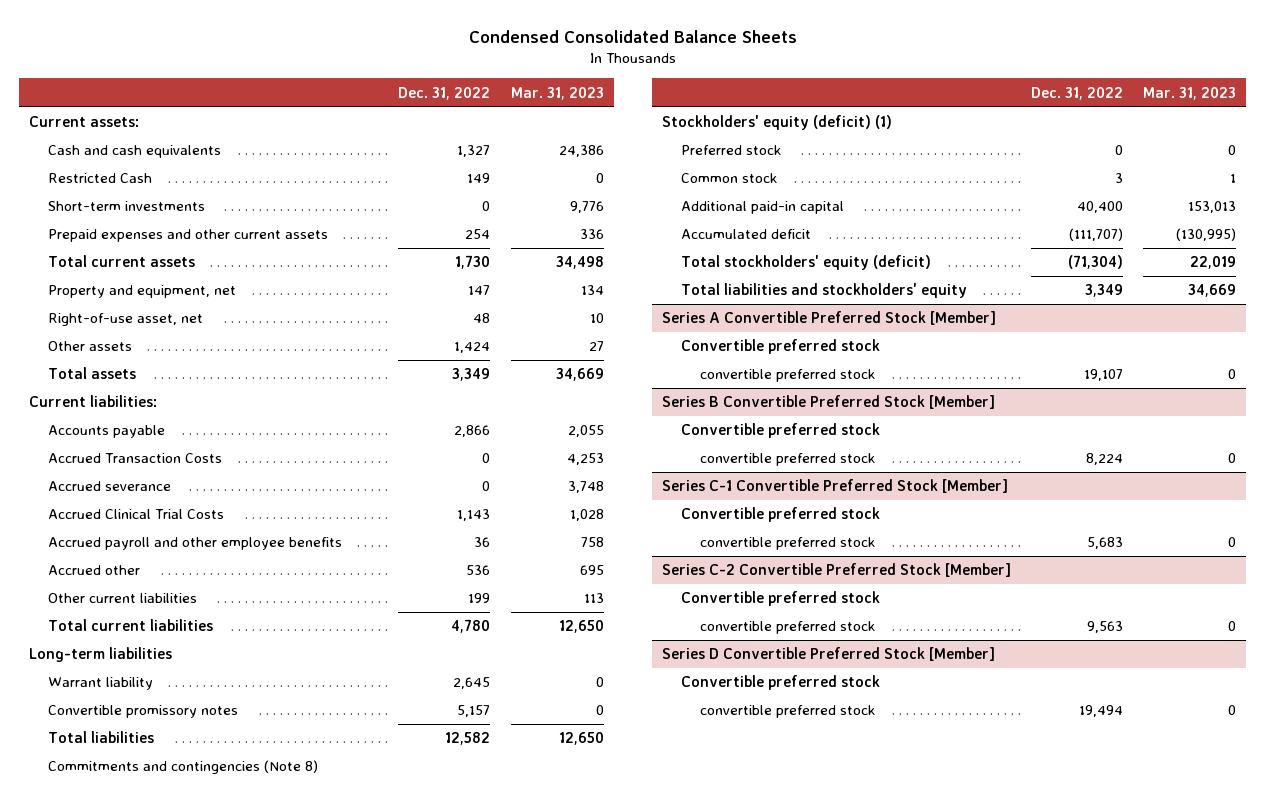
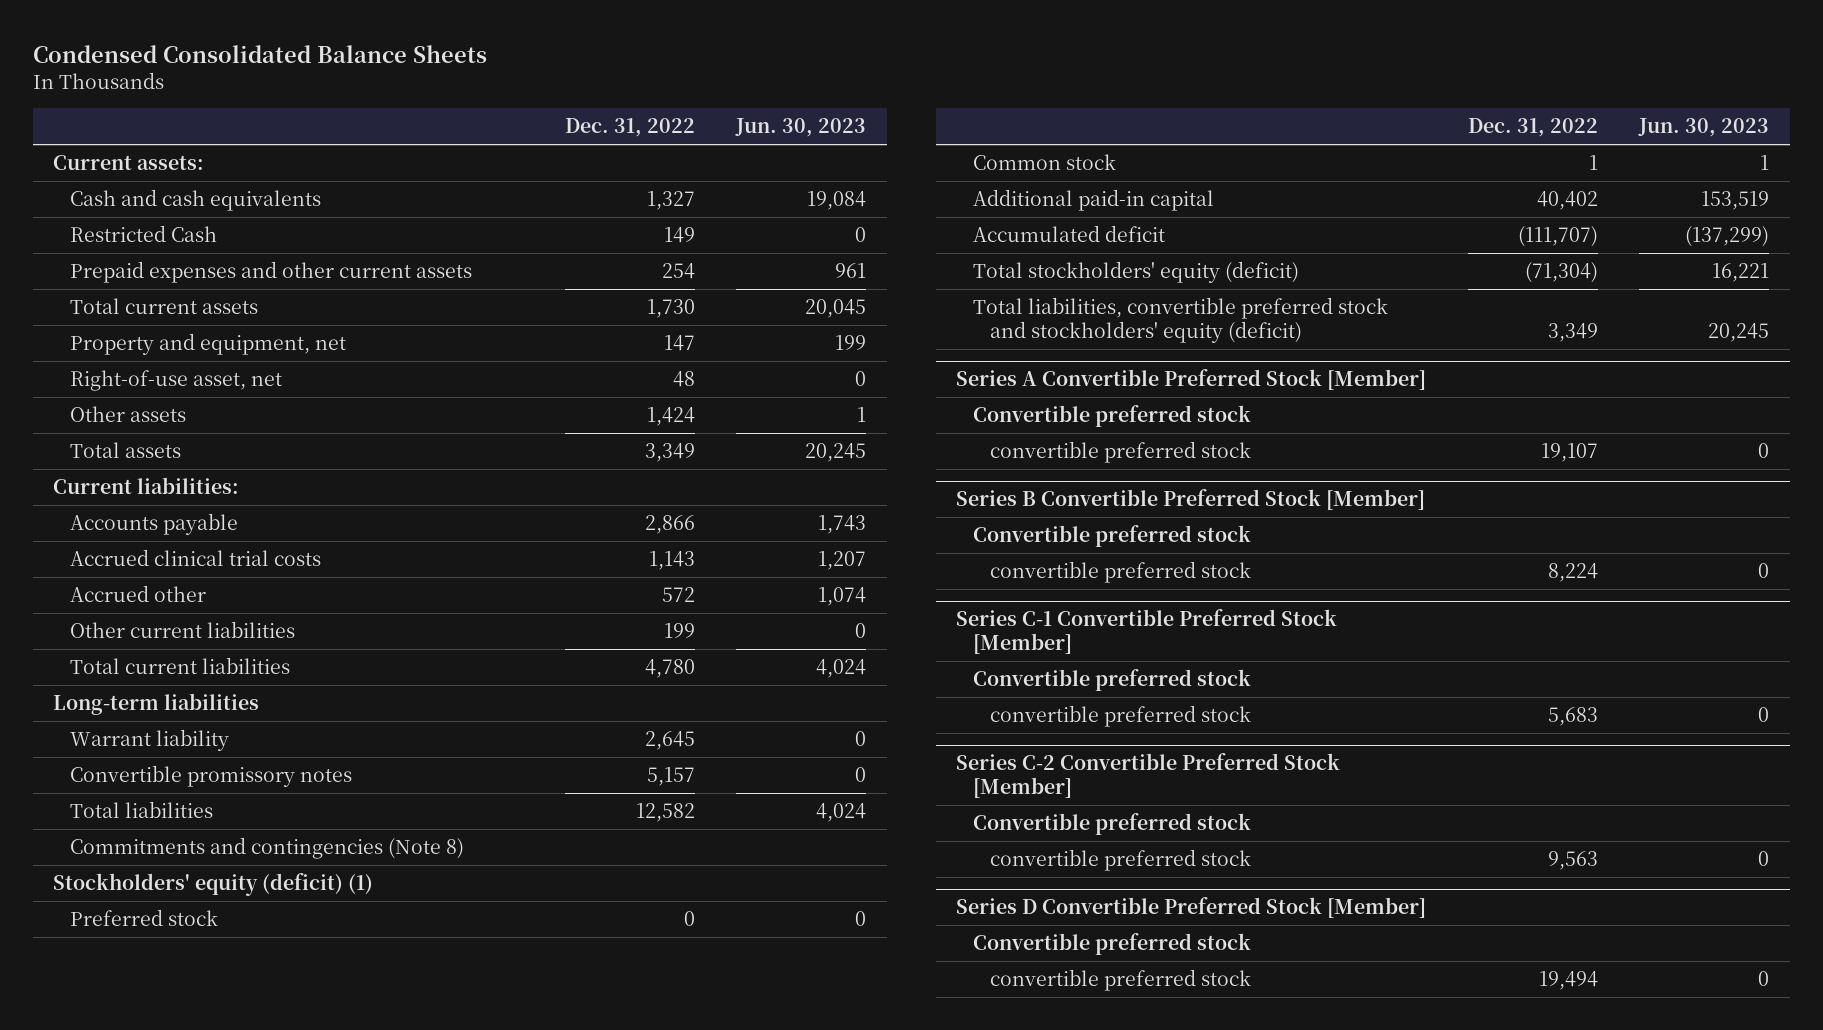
[510,86,604,100] Mar. 31, 2023 -> none
none -> [735,118,867,138] Jun. 30, 2023
[48,201,206,212] Short-term investments -> none
[48,453,223,464] Accrued Transaction Costs -> none
[48,481,172,492] Accrued severance -> none
[48,537,343,551] Accrued payroll and other employee benefits -> none
[48,509,225,520] Accrued Clinical Trial Costs -> [70,549,322,567] Accrued clinical trial costs
[466,565,491,576] 536 -> [661,587,695,603] 572
[1115,173,1124,184] 3 -> [1588,155,1598,171] 1
[1077,201,1124,214] 40,400 -> [1536,191,1598,211] 40,402
[681,283,968,299] Total liabilities and stockholders' equity -> [973,297,1389,344] Total liabilities, convertible preferred stock and stockholders' equity (deficit)

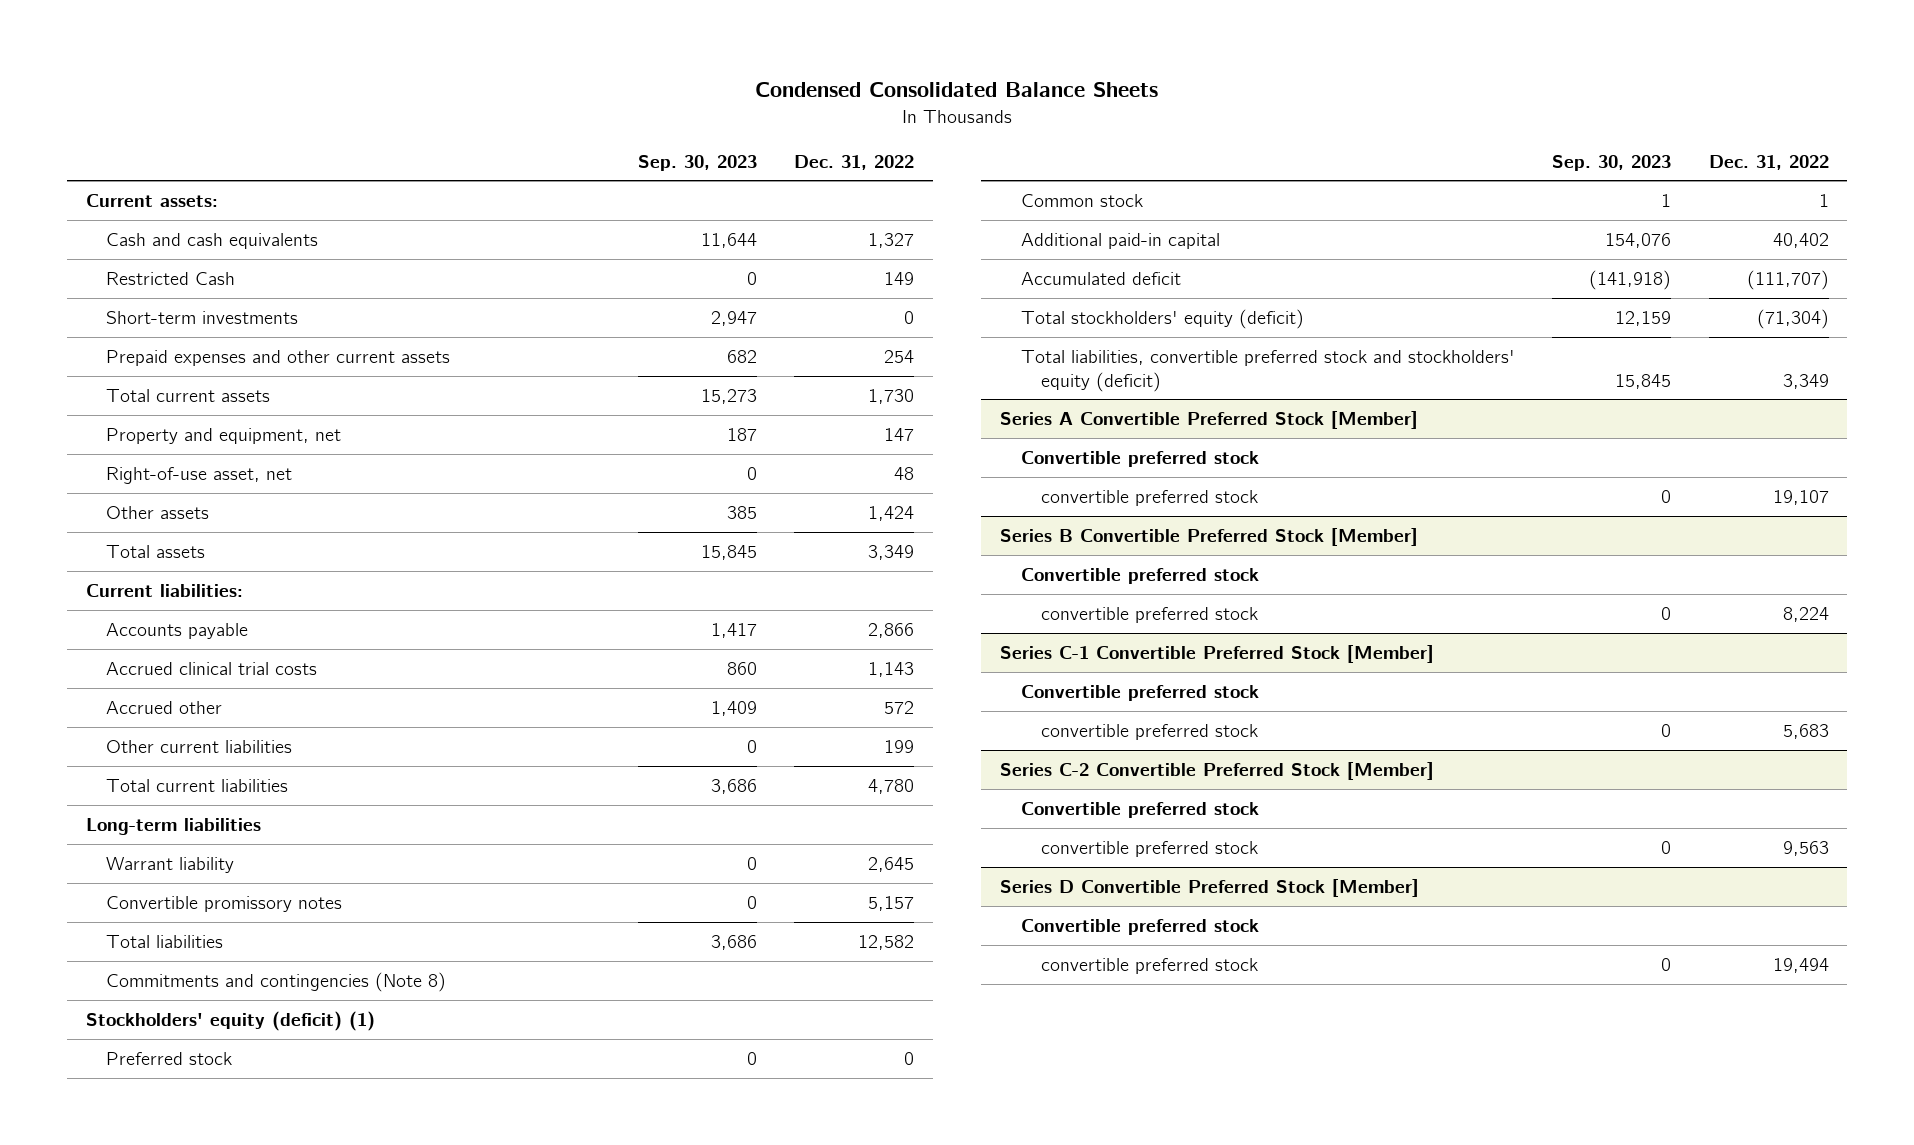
[735,118,867,138] Jun. 30, 2023 -> none
none -> [637,154,757,171] Sep. 30, 2023
none -> [106,310,299,324] Short-term investments

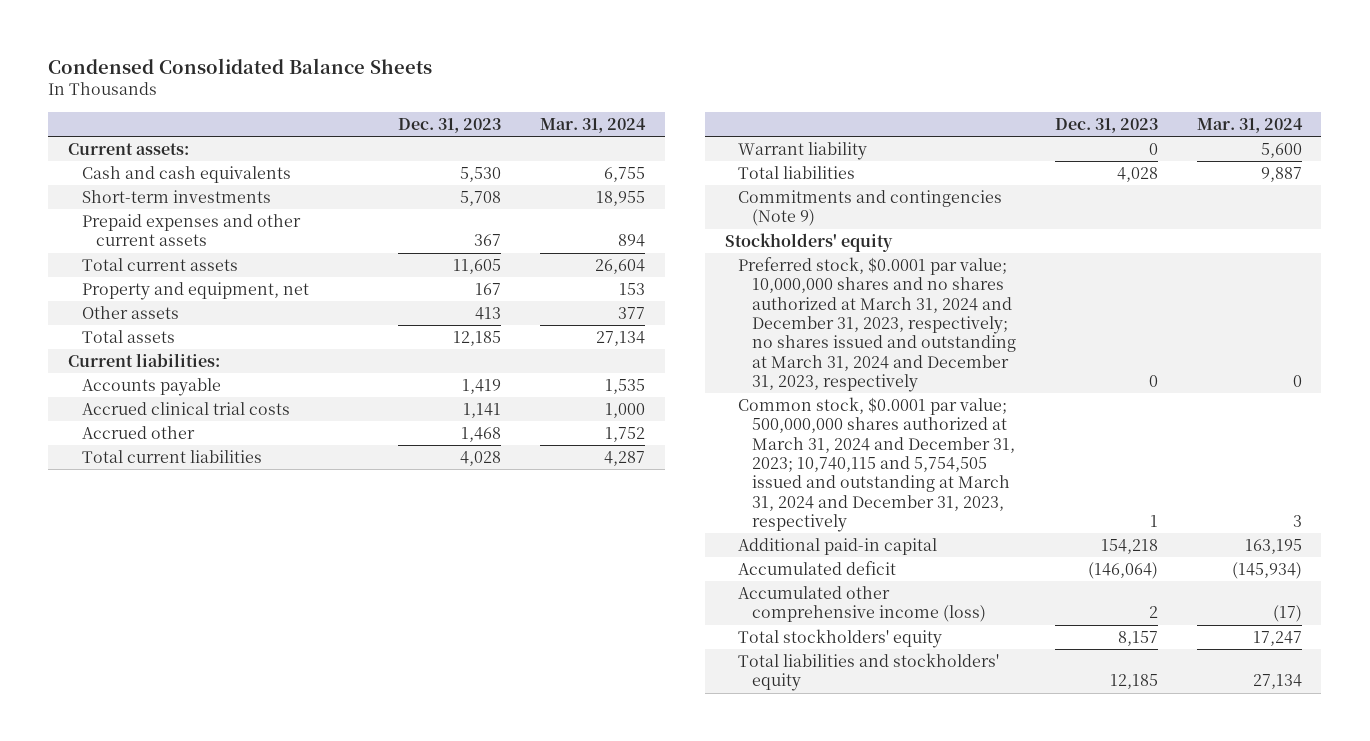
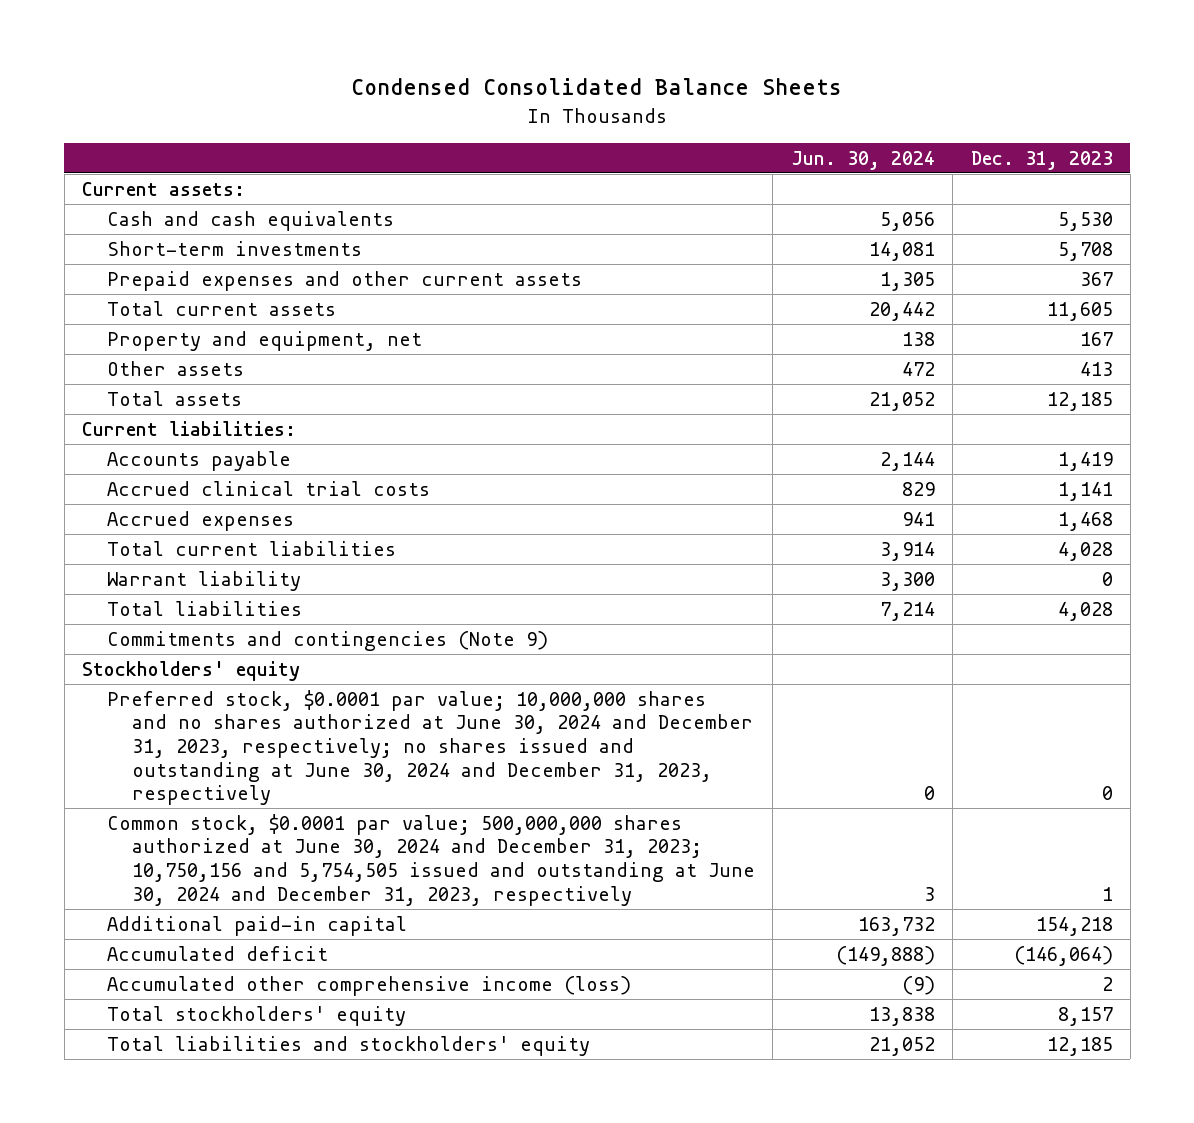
[540,117,647,133] Mar. 31, 2024 -> none
none -> [790,150,935,170] Jun. 30, 2024
[81,426,195,440] Accrued other -> [106,510,294,531] Accrued expenses
[738,257,1017,393] Preferred stock, $0.0001 par value; 10,000,000 shares and no shares authorized at March 31, 2024 and December 31, 2023, respectively; no shares issued and outstanding at March 31, 2024 and December 31, 2023, respectively -> [106,689,754,806] Preferred stock, $0.0001 par value; 10,000,000 shares and no shares authorized at June 30, 2024 and December 31, 2023, respectively; no shares issued and outstanding at June 30, 2024 and December 31, 2023, respectively
[738,397,1016,533] Common stock, $0.0001 par value; 500,000,000 shares authorized at March 31, 2024 and December 31, 2023; 10,740,115 and 5,754,505 issued and outstanding at March 31, 2024 and December 31, 2023, respectively -> [106,813,756,906] Common stock, $0.0001 par value; 500,000,000 shares authorized at June 30, 2024 and December 31, 2023; 10,750,156 and 5,754,505 issued and outstanding at June 30, 2024 and December 31, 2023, respectively

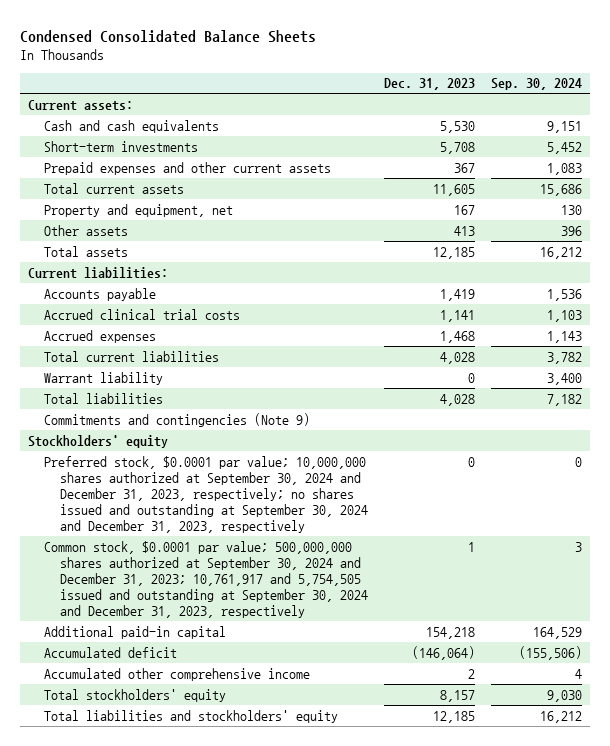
[790,150,935,170] Jun. 30, 2024 -> none
none -> [490,78,582,91] Sep. 30, 2024
[106,689,754,806] Preferred stock, $0.0001 par value; 10,000,000 shares and no shares authorized at June 30, 2024 and December 31, 2023, respectively; no shares issued and outstanding at June 30, 2024 and December 31, 2023, respectively -> [43,455,368,534] Preferred stock, $0.0001 par value; 10,000,000 shares authorized at September 30, 2024 and December 31, 2023, respectively; no shares issued and outstanding at September 30, 2024 and December 31, 2023, respectively
[106,813,756,906] Common stock, $0.0001 par value; 500,000,000 shares authorized at June 30, 2024 and December 31, 2023; 10,750,156 and 5,754,505 issued and outstanding at June 30, 2024 and December 31, 2023, respectively -> [43,540,368,619] Common stock, $0.0001 par value; 500,000,000 shares authorized at September 30, 2024 and December 31, 2023; 10,761,917 and 5,754,505 issued and outstanding at September 30, 2024 and December 31, 2023, respectively
[106,975,631,996] Accumulated other comprehensive income (loss) -> [43,667,310,681] Accumulated other comprehensive income

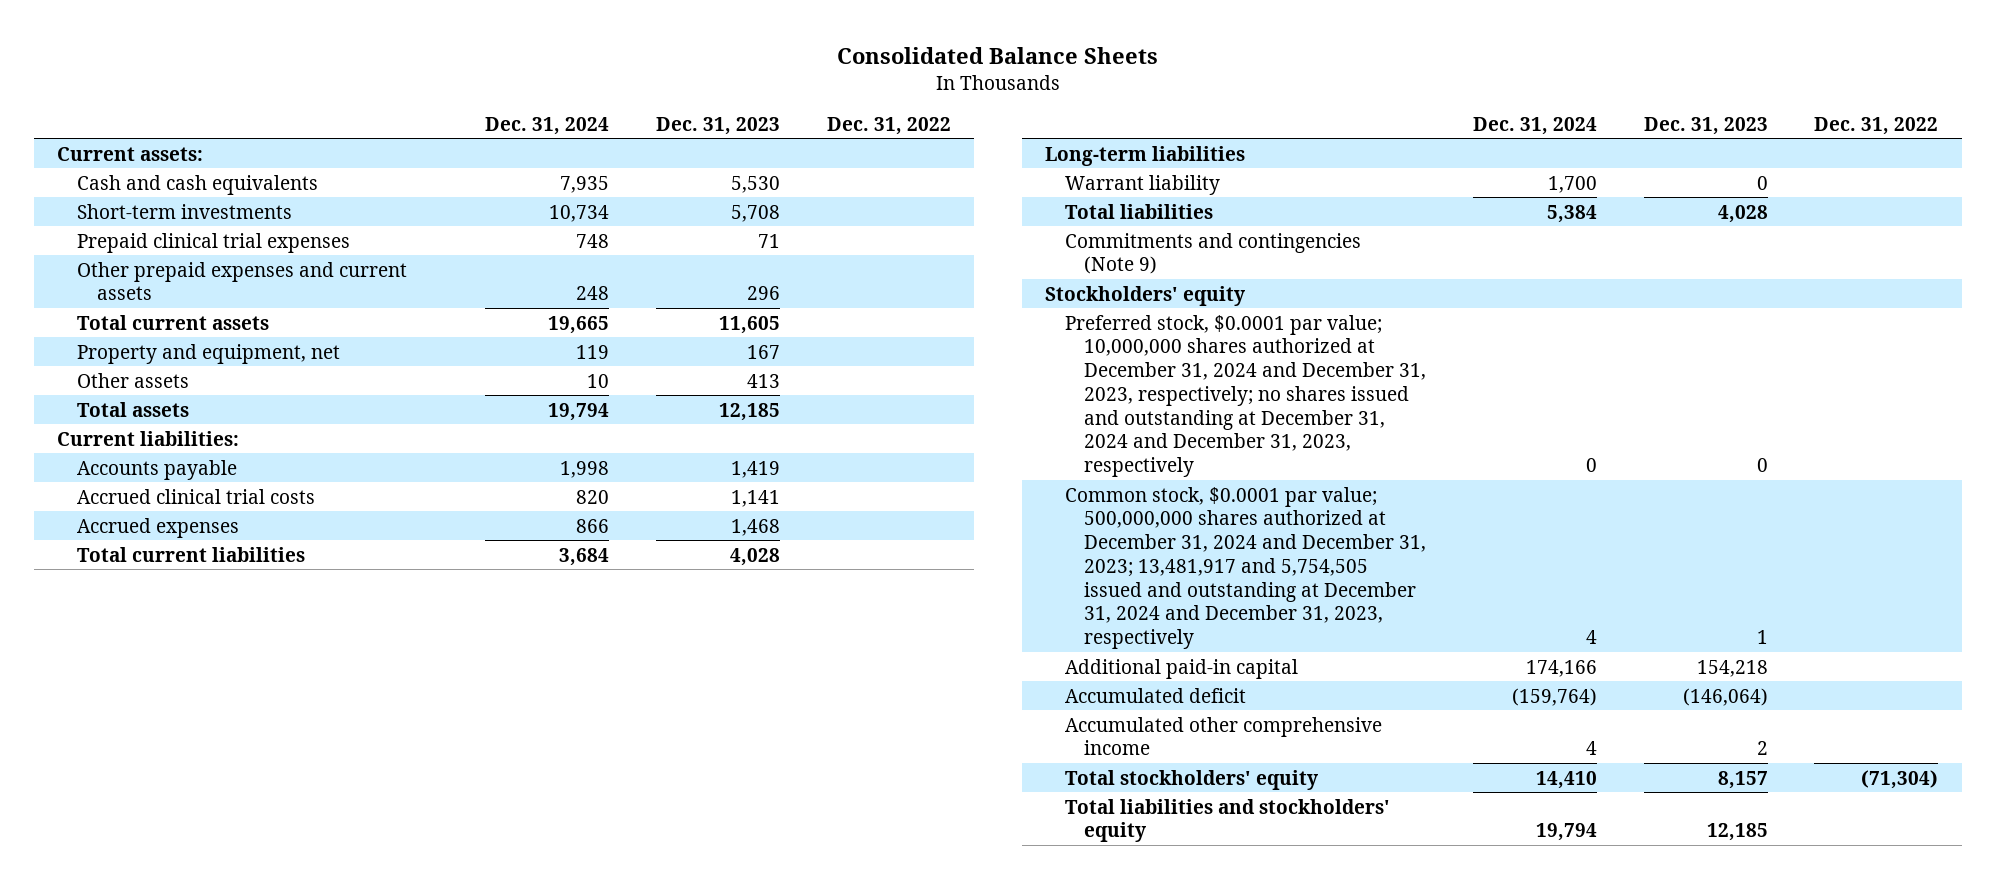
[19,29,316,43] Condensed Consolidated Balance Sheets -> [836,46,1158,64] Consolidated Balance Sheets
[490,78,582,91] Sep. 30, 2024 -> none
none -> [485,116,610,135] Dec. 31, 2024
none -> [826,116,951,135] Dec. 31, 2022
none -> [76,232,350,253] Prepaid clinical trial expenses
[43,161,331,175] Prepaid expenses and other current assets -> [76,261,407,301] Other prepaid expenses and current assets
[453,162,475,173] 367 -> [746,286,780,301] 296
none -> [1045,145,1246,166] Long-term liabilities
[43,455,368,534] Preferred stock, $0.0001 par value; 10,000,000 shares authorized at September 30, 2024 and December 31, 2023, respectively; no shares issued and outstanding at September 30, 2024 and December 31, 2023, respectively -> [1064,314,1427,477] Preferred stock, $0.0001 par value; 10,000,000 shares authorized at December 31, 2024 and December 31, 2023, respectively; no shares issued and outstanding at December 31, 2024 and December 31, 2023, respectively
[43,540,368,619] Common stock, $0.0001 par value; 500,000,000 shares authorized at September 30, 2024 and December 31, 2023; 10,761,917 and 5,754,505 issued and outstanding at September 30, 2024 and December 31, 2023, respectively -> [1064,486,1427,649] Common stock, $0.0001 par value; 500,000,000 shares authorized at December 31, 2024 and December 31, 2023; 13,481,917 and 5,754,505 issued and outstanding at December 31, 2024 and December 31, 2023, respectively

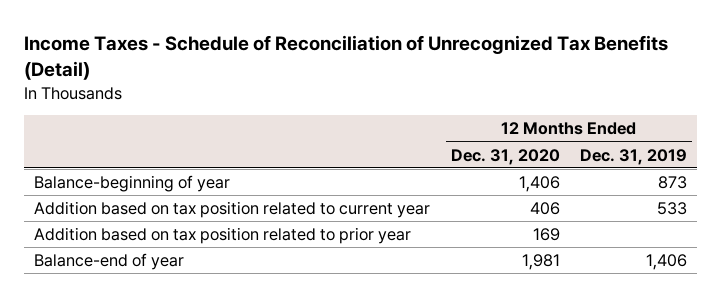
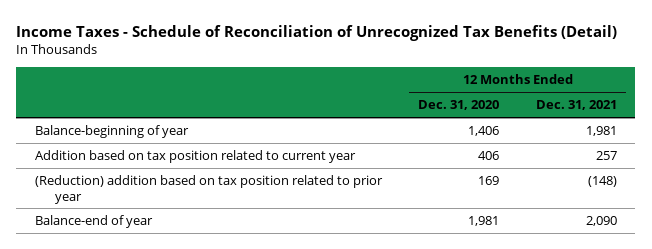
[580,148,688,165] Dec. 31, 2019 -> none
none -> [536,100,618,111] Dec. 31, 2021
[34,227,412,245] Addition based on tax position related to prior year -> [34,175,383,204] (Reduction) addition based on tax position related to prior year

